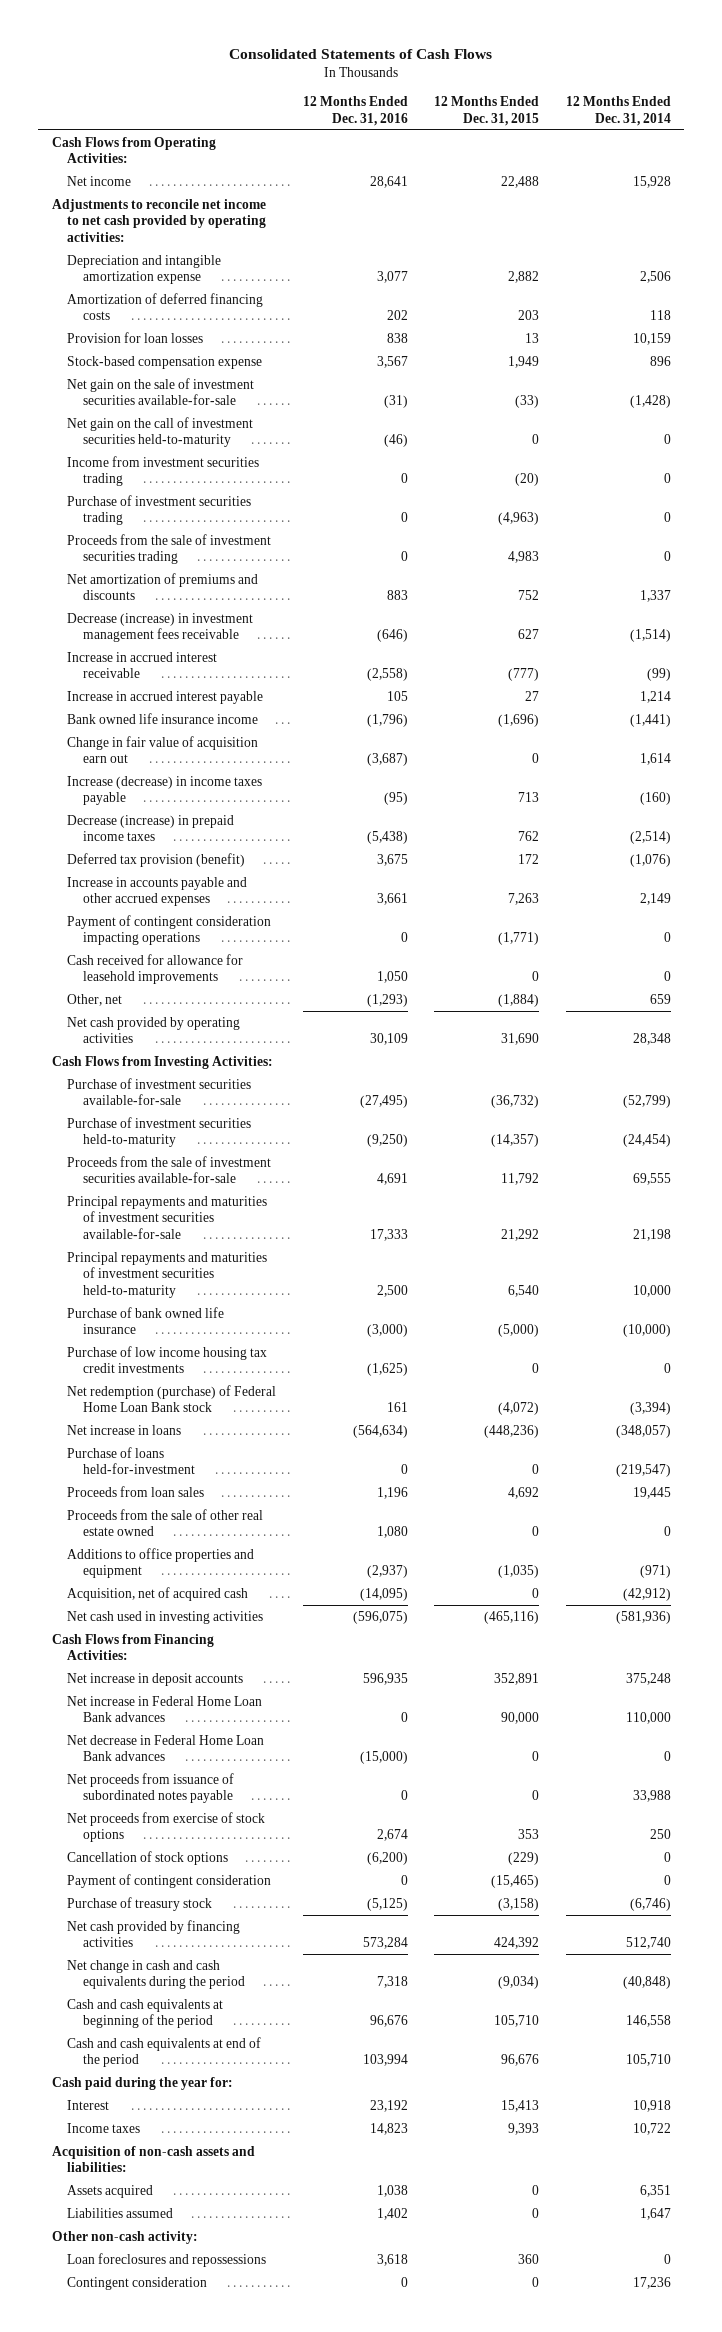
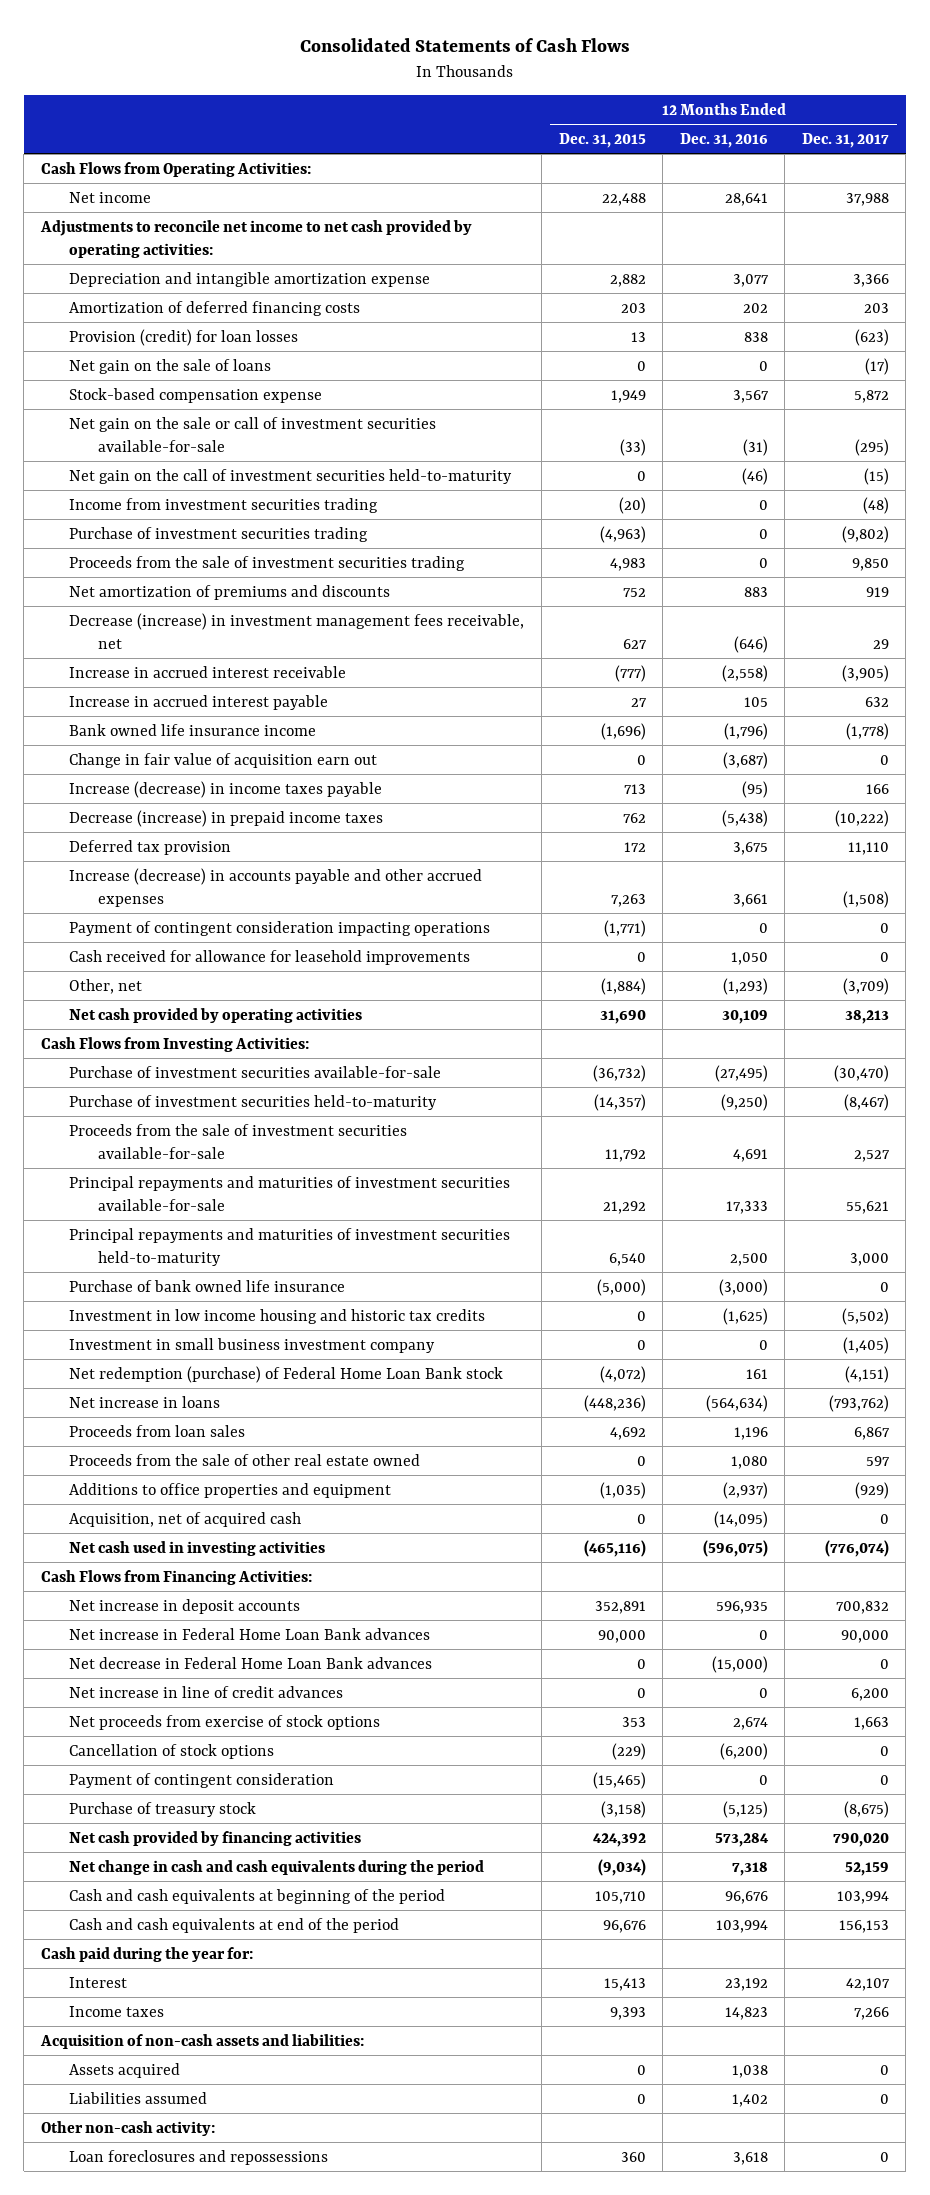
[565,96,671,126] 12 Months Ended Dec. 31, 2014 -> none
none -> [801,132,889,148] Dec. 31, 2017
[67,331,204,343] Provision for loan losses -> [69,328,299,346] Provision (credit) for loan losses
none -> [69,358,272,374] Net gain on the sale of loans
[67,377,255,406] Net gain on the sale of investment securities available-for-sale -> [69,416,437,452] Net gain on the sale or call of investment securities available-for-sale
[67,612,254,643] Decrease (increase) in investment management fees receivable -> [69,612,525,649] Decrease (increase) in investment management fees receivable, net
[67,852,246,867] Deferred tax provision (benefit) -> [69,839,232,855] Deferred tax provision
[67,876,248,907] Increase in accounts payable and other accrued expenses -> [69,867,483,907] Increase (decrease) in accounts payable and other accrued expenses
[67,1345,268,1374] Purchase of low income housing tax credit investments -> [69,1308,486,1324] Investment in low income housing and historic tax credits
none -> [69,1337,436,1353] Investment in small business investment company
[67,1446,195,1475] Purchase of loans held-for-investment -> none
[67,1772,235,1804] Net proceeds from issuance of subordinated notes payable -> none
none -> [69,1685,344,1698] Net increase in line of credit advances
[67,2276,208,2290] Contingent consideration -> none

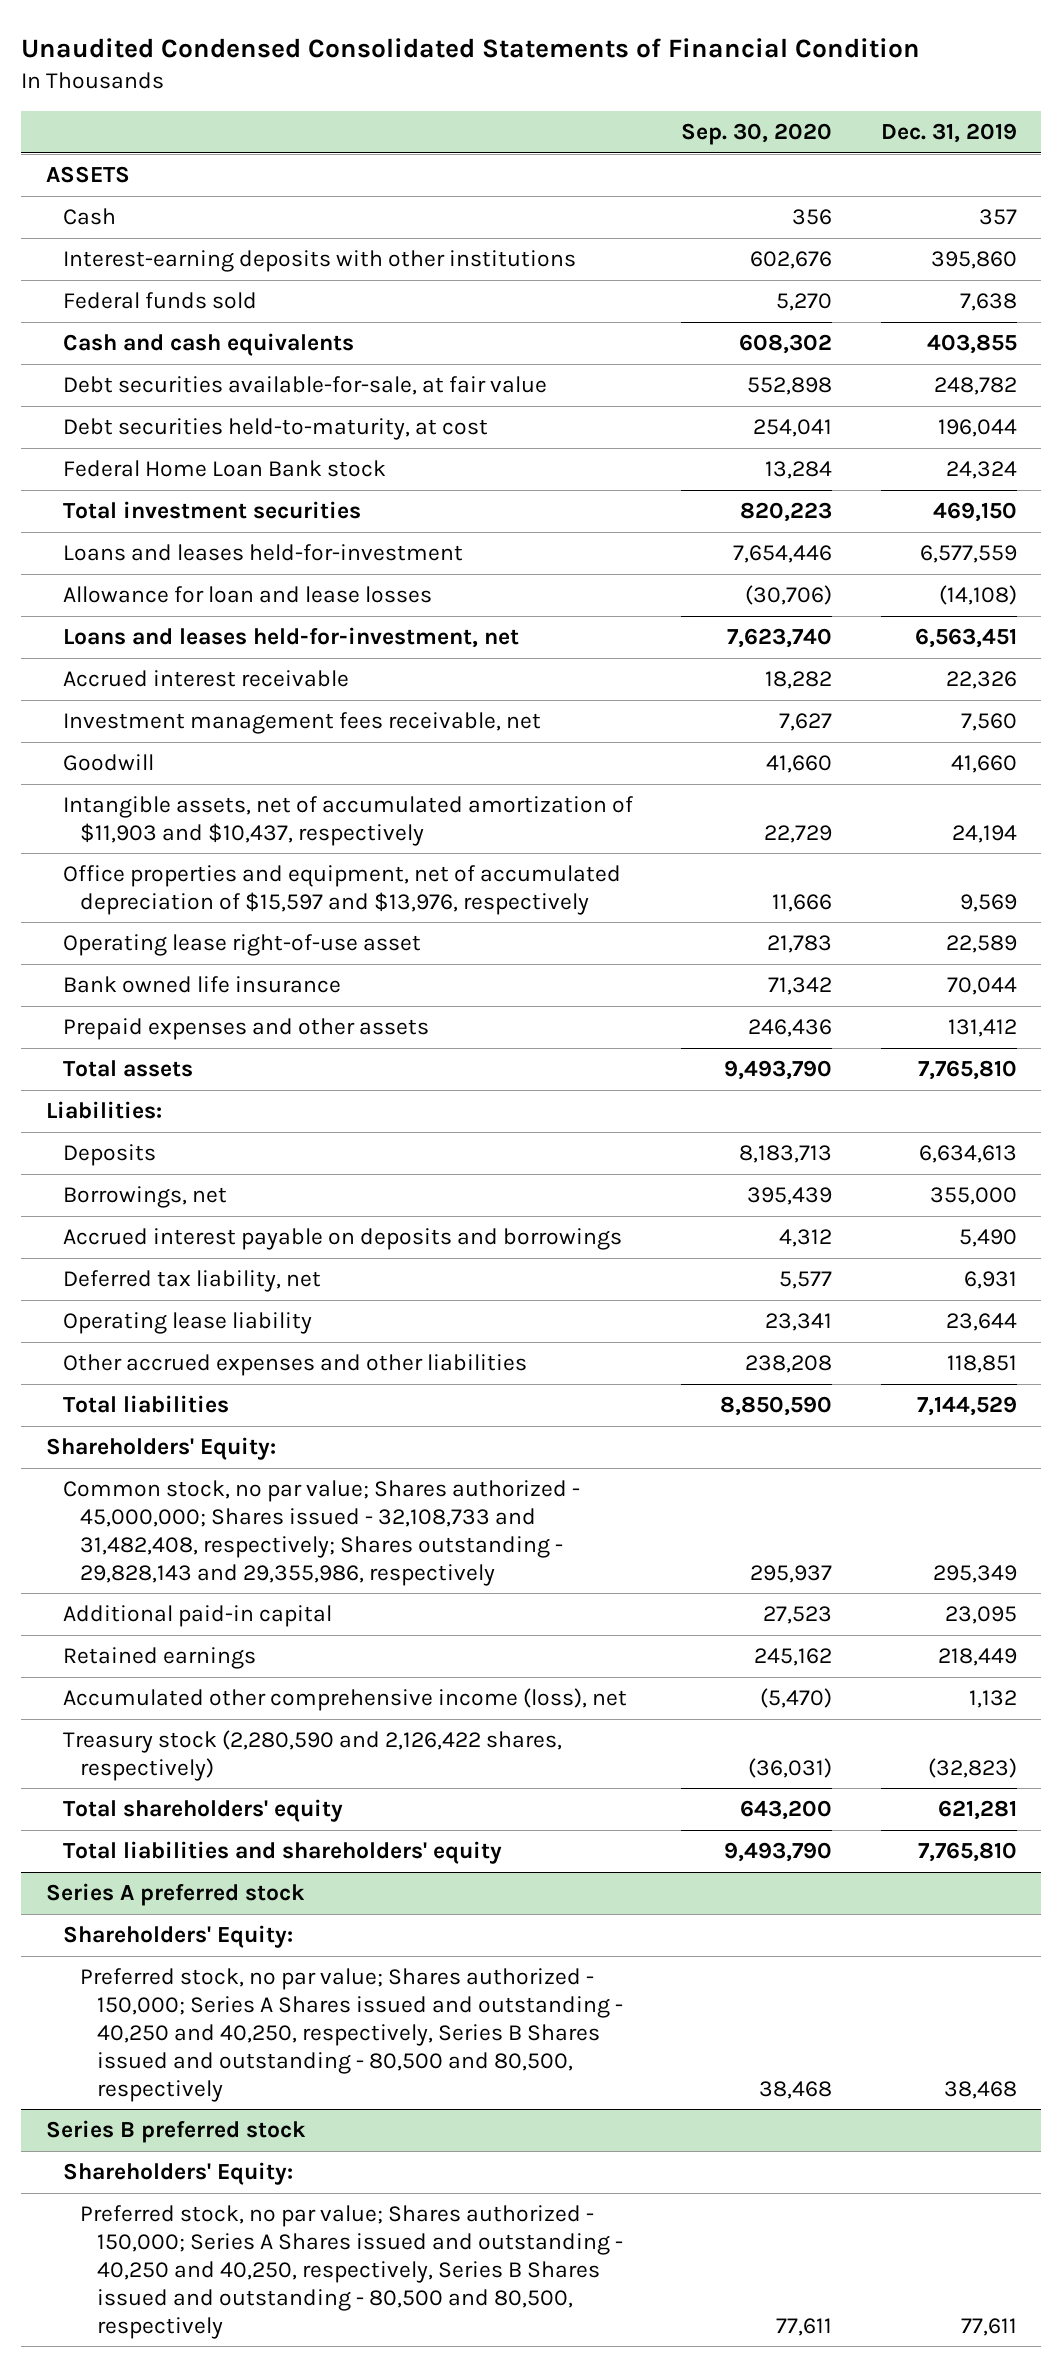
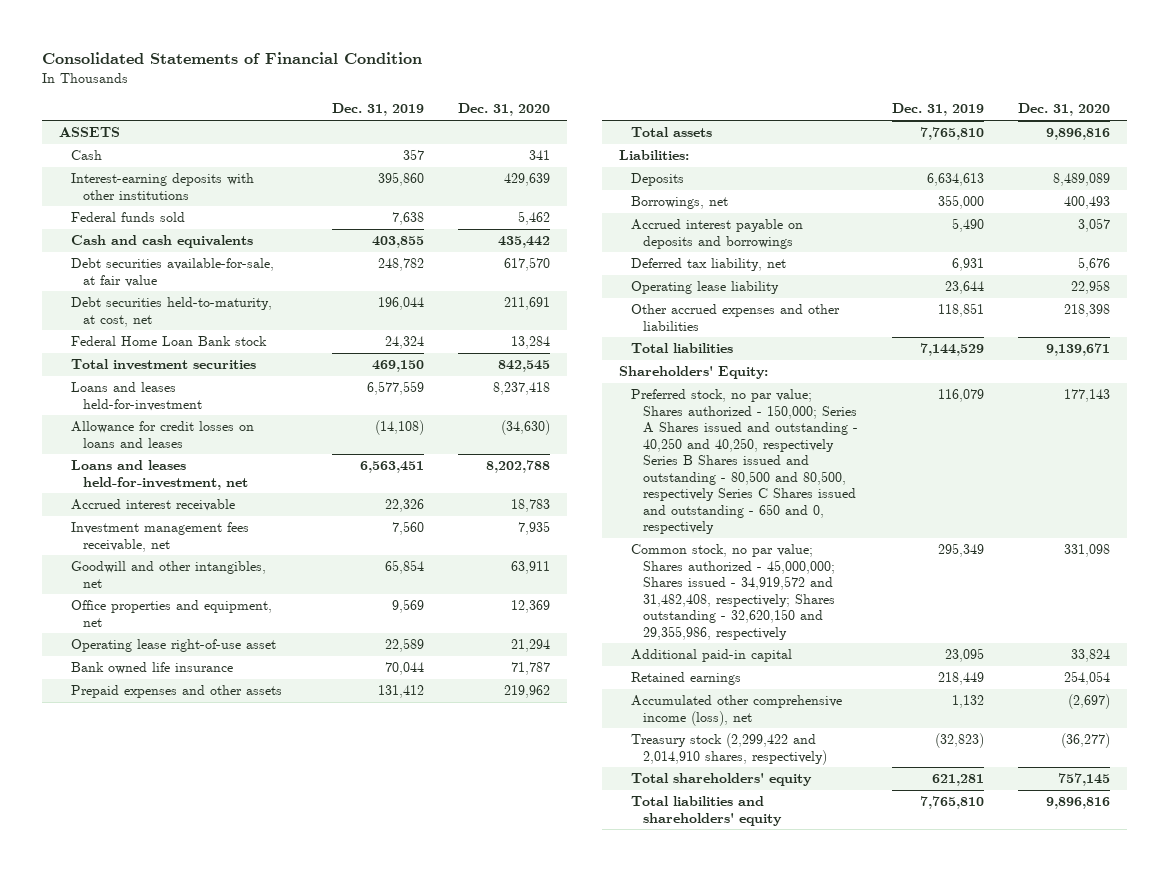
[21,38,921,59] Unaudited Condensed Consolidated Statements of Financial Condition -> [42,52,423,65] Consolidated Statements of Financial Condition
[681,123,833,146] Sep. 30, 2020 -> none
none -> [458,103,551,117] Dec. 31, 2020
[62,418,488,441] Debt securities held-to-maturity, at cost -> [70,297,272,327] Debt securities held-to-maturity, at cost, net
[62,586,432,604] Allowance for loan and lease losses -> [70,421,254,448] Allowance for credit losses on loans and leases
[62,754,154,772] Goodwill -> none
[62,796,633,846] Intangible assets, net of accumulated amortization of $11,903 and $10,437, respectively -> none
none -> [70,561,266,588] Goodwill and other intangibles, net
[62,865,621,915] Office properties and equipment, net of accumulated depreciation of $15,597 and $13,976, respectively -> [70,600,272,627] Office properties and equipment, net
none -> [631,389,858,535] Preferred stock, no par value; Shares authorized - 150,000; Series A Shares issued and outstanding - 40,250 and 40,250, respectively Series B Shares issued and outstanding - 80,500 and 80,500, respectively Series C Shares issued and outstanding - 650 and 0, respectively
[62,1480,580,1586] Common stock, no par value; Shares authorized - 45,000,000; Shares issued - 32,108,733 and 31,482,408, respectively; Shares outstanding - 29,828,143 and 29,355,986, respectively -> [631,544,835,640] Common stock, no par value; Shares authorized - 45,000,000; Shares issued - 34,919,572 and 31,482,408, respectively; Shares outstanding - 32,620,150 and 29,355,986, respectively
[62,1730,562,1781] Treasury stock (2,280,590 and 2,126,422 shares, respectively) -> [631,733,827,765] Treasury stock (2,299,422 and 2,014,910 shares, respectively)
[45,1883,305,1907] Series A preferred stock -> none
[62,1925,293,1949] Shareholders' Equity: -> none
[80,1968,624,2102] Preferred stock, no par value; Shares authorized - 150,000; Series A Shares issued and outstanding - 40,250 and 40,250, respectively, Series B Shares issued and outstanding - 80,500 and 80,500, respectively -> none
[45,2120,306,2144] Series B preferred stock -> none
[62,2162,293,2186] Shareholders' Equity: -> none
[80,2205,624,2339] Preferred stock, no par value; Shares authorized - 150,000; Series A Shares issued and outstanding - 40,250 and 40,250, respectively, Series B Shares issued and outstanding - 80,500 and 80,500, respectively -> none

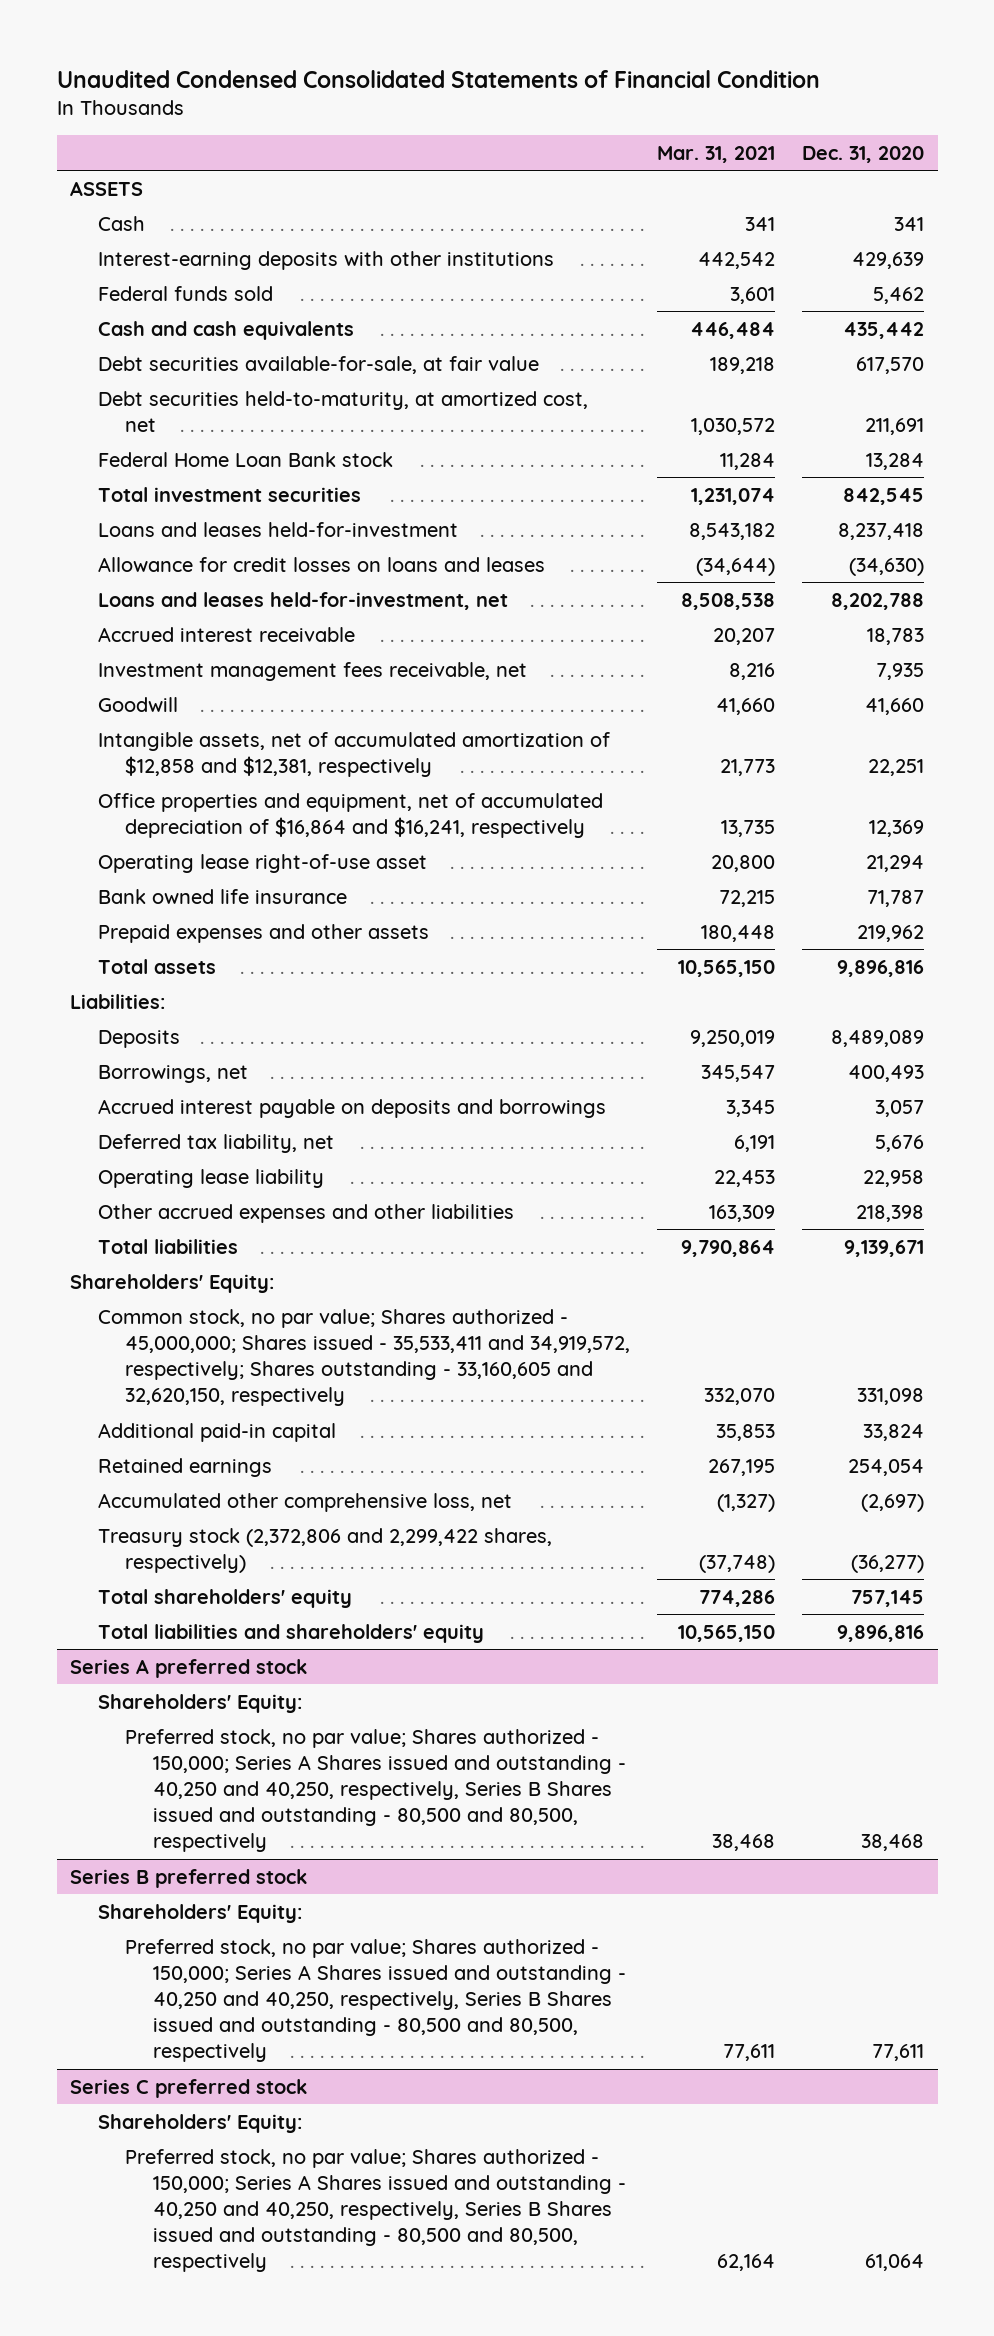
[42,52,423,65] Consolidated Statements of Financial Condition -> [56,69,820,88] Unaudited Condensed Consolidated Statements of Financial Condition
[331,103,424,117] Dec. 31, 2019 -> none
none -> [657,146,776,164] Mar. 31, 2021
[70,297,272,327] Debt securities held-to-maturity, at cost, net -> [97,390,588,432] Debt securities held-to-maturity, at amortized cost, net
[70,561,266,588] Goodwill and other intangibles, net -> none
none -> [97,696,178,712] Goodwill
none -> [97,731,610,777] Intangible assets, net of accumulated amortization of $12,858 and $12,381, respectively
[70,600,272,627] Office properties and equipment, net -> [97,792,603,838] Office properties and equipment, net of accumulated depreciation of $16,864 and $16,241, respectively
[631,389,858,535] Preferred stock, no par value; Shares authorized - 150,000; Series A Shares issued and outstanding - 40,250 and 40,250, respectively Series B Shares issued and outstanding - 80,500 and 80,500, respectively Series C Shares issued and outstanding - 650 and 0, respectively -> none
[631,544,835,640] Common stock, no par value; Shares authorized - 45,000,000; Shares issued - 34,919,572 and 31,482,408, respectively; Shares outstanding - 32,620,150 and 29,355,986, respectively -> [97,1308,631,1407] Common stock, no par value; Shares authorized - 45,000,000; Shares issued - 35,533,411 and 34,919,572, respectively; Shares outstanding - 33,160,605 and 32,620,150, respectively
[631,695,843,726] Accumulated other comprehensive income (loss), net -> [97,1492,512,1512] Accumulated other comprehensive loss, net
[631,733,827,765] Treasury stock (2,299,422 and 2,014,910 shares, respectively) -> [97,1527,552,1573] Treasury stock (2,372,806 and 2,299,422 shares, respectively)
none -> [70,1658,308,1678] Series A preferred stock
none -> [97,1693,302,1713] Shareholders' Equity:
none -> [125,1728,626,1853] Preferred stock, no par value; Shares authorized - 150,000; Series A Shares issued and outstanding - 40,250 and 40,250, respectively, Series B Shares issued and outstanding - 80,500 and 80,500, respectively
none -> [70,1868,308,1888] Series B preferred stock
none -> [97,1903,302,1923] Shareholders' Equity:
none -> [125,1938,626,2063] Preferred stock, no par value; Shares authorized - 150,000; Series A Shares issued and outstanding - 40,250 and 40,250, respectively, Series B Shares issued and outstanding - 80,500 and 80,500, respectively
none -> [70,2078,308,2098] Series C preferred stock
none -> [97,2113,302,2133] Shareholders' Equity:
none -> [125,2148,626,2273] Preferred stock, no par value; Shares authorized - 150,000; Series A Shares issued and outstanding - 40,250 and 40,250, respectively, Series B Shares issued and outstanding - 80,500 and 80,500, respectively

